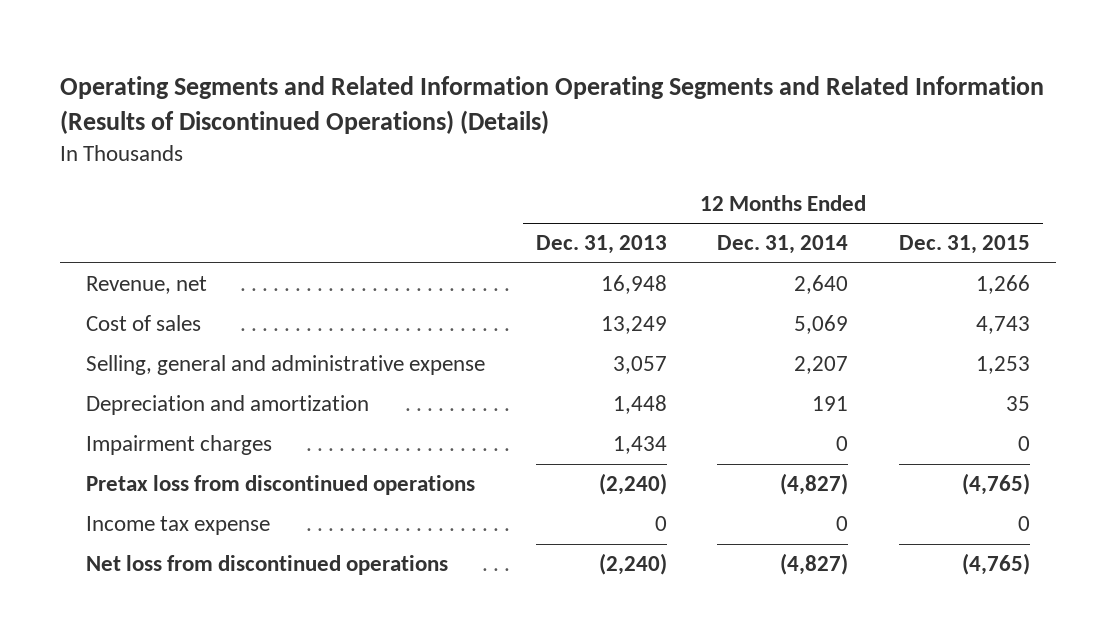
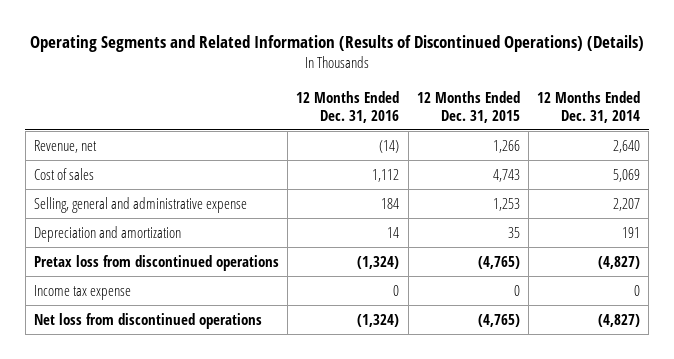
[60,76,1045,135] Operating Segments and Related Information Operating Segments and Related Information (Results of Discontinued Operations) (Details) -> [30,35,645,53] Operating Segments and Related Information (Results of Discontinued Operations) (Details)
[535,235,667,255] Dec. 31, 2013 -> none
none -> [296,90,400,123] 12 Months Ended Dec. 31, 2016
[85,435,272,456] Impairment charges -> none

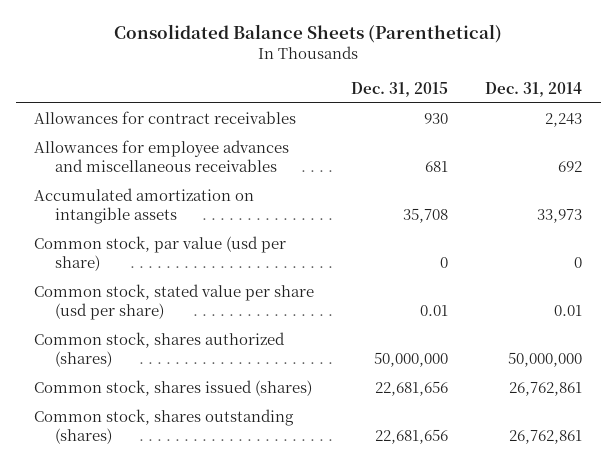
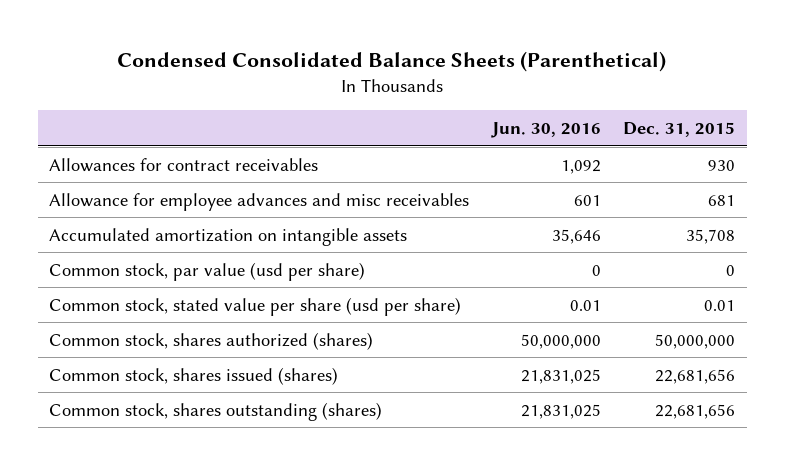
[114,23,503,43] Consolidated Balance Sheets (Parenthetical) -> [117,50,667,72] Condensed Consolidated Balance Sheets (Parenthetical)
[485,81,583,97] Dec. 31, 2014 -> none
none -> [490,122,601,139] Jun. 30, 2016
[34,140,290,172] Allowances for employee advances and miscellaneous receivables -> [49,192,470,211] Allowance for employee advances and misc receivables

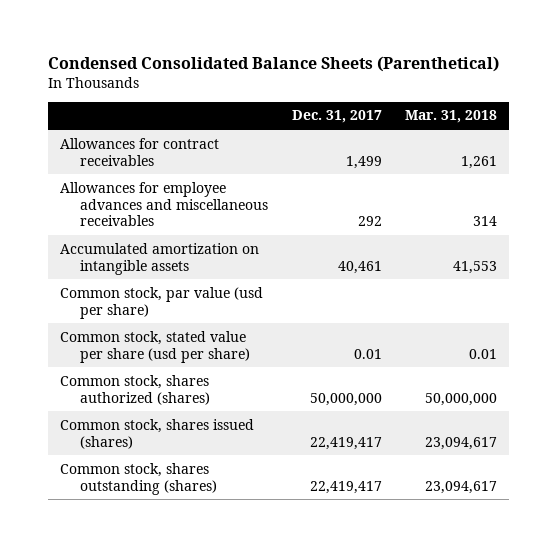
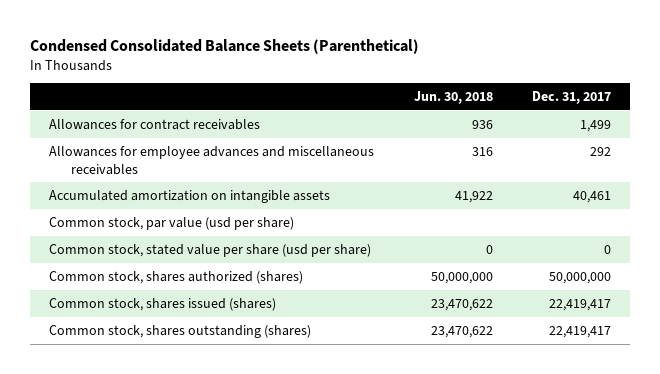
[405,110,498,124] Mar. 31, 2018 -> none
none -> [413,91,493,105] Jun. 30, 2018
[353,348,382,359] 0.01 -> [603,244,611,254] 0

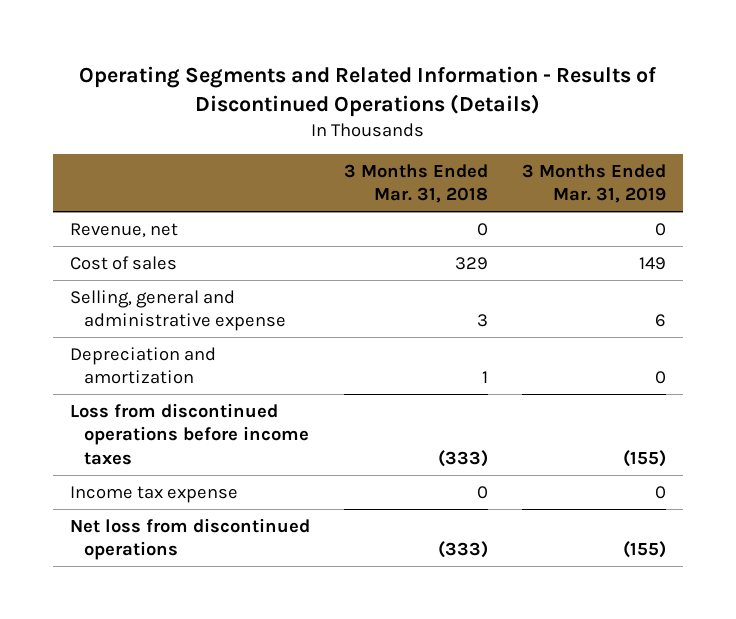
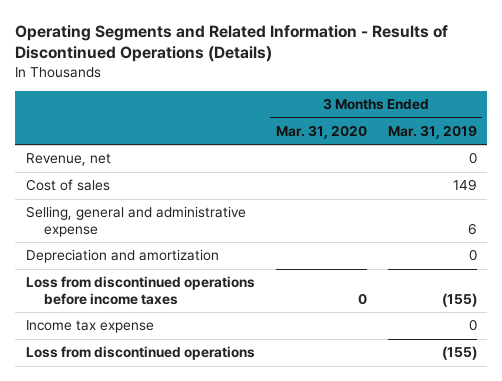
[343,163,488,204] 3 Months Ended Mar. 31, 2018 -> none
none -> [275,124,367,139] Mar. 31, 2020
[70,517,311,561] Net loss from discontinued operations -> [25,346,255,361] Loss from discontinued operations

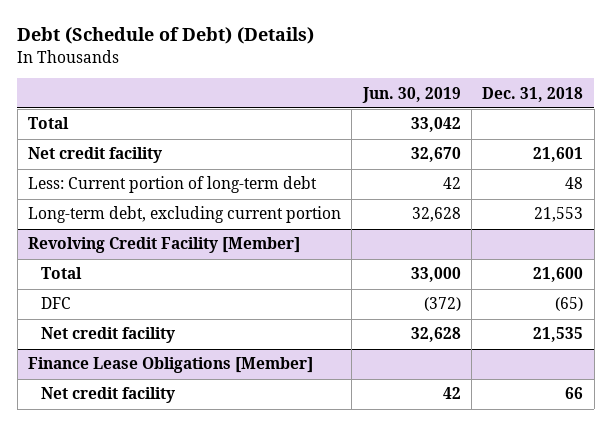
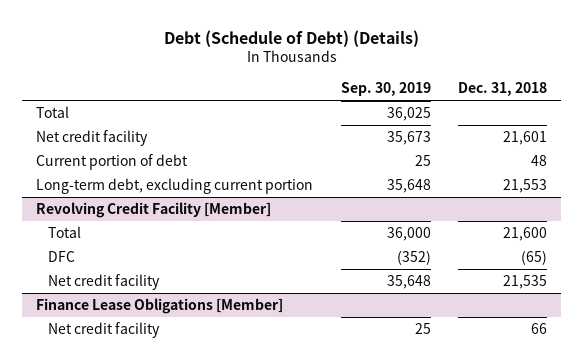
[361,86,461,103] Jun. 30, 2019 -> none
none -> [340,82,431,97] Sep. 30, 2019
[27,176,317,194] Less: Current portion of long-term debt -> [36,154,189,171] Current portion of debt

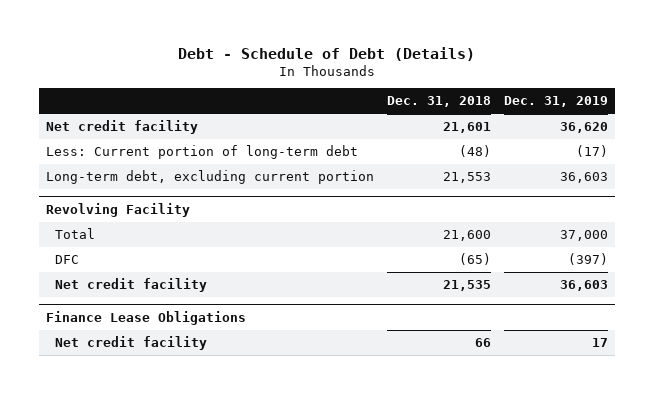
[163,29,419,47] Debt (Schedule of Debt) (Details) -> [178,46,476,61] Debt - Schedule of Debt (Details)
[340,82,431,97] Sep. 30, 2019 -> none
none -> [504,96,609,108] Dec. 31, 2019
[36,106,70,119] Total -> none
[36,154,189,171] Current portion of debt -> [45,145,358,160] Less: Current portion of long-term debt
[530,155,547,167] 48 -> [459,145,492,158] (48)
[36,202,272,219] Revolving Credit Facility [Member] -> [45,202,190,217] Revolving Facility
[36,298,284,315] Finance Lease Obligations [Member] -> [45,310,246,325] Finance Lease Obligations

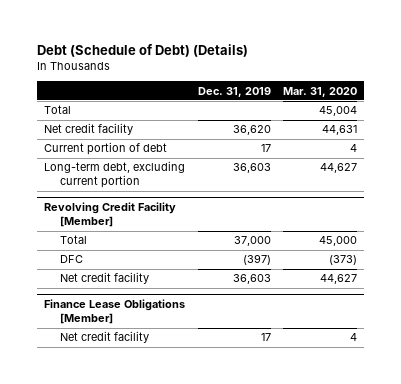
[178,46,476,61] Debt - Schedule of Debt (Details) -> [37,43,249,57] Debt (Schedule of Debt) (Details)
[387,96,492,108] Dec. 31, 2018 -> none
none -> [283,86,358,97] Mar. 31, 2020
none -> [43,105,71,115] Total
[45,145,358,160] Less: Current portion of long-term debt -> [43,142,167,156] Current portion of debt
[576,145,609,158] (17) -> [260,144,271,153] 17
[45,202,190,217] Revolving Facility -> [43,202,176,228] Revolving Credit Facility [Member]
[45,310,246,325] Finance Lease Obligations -> [43,299,185,325] Finance Lease Obligations [Member]

